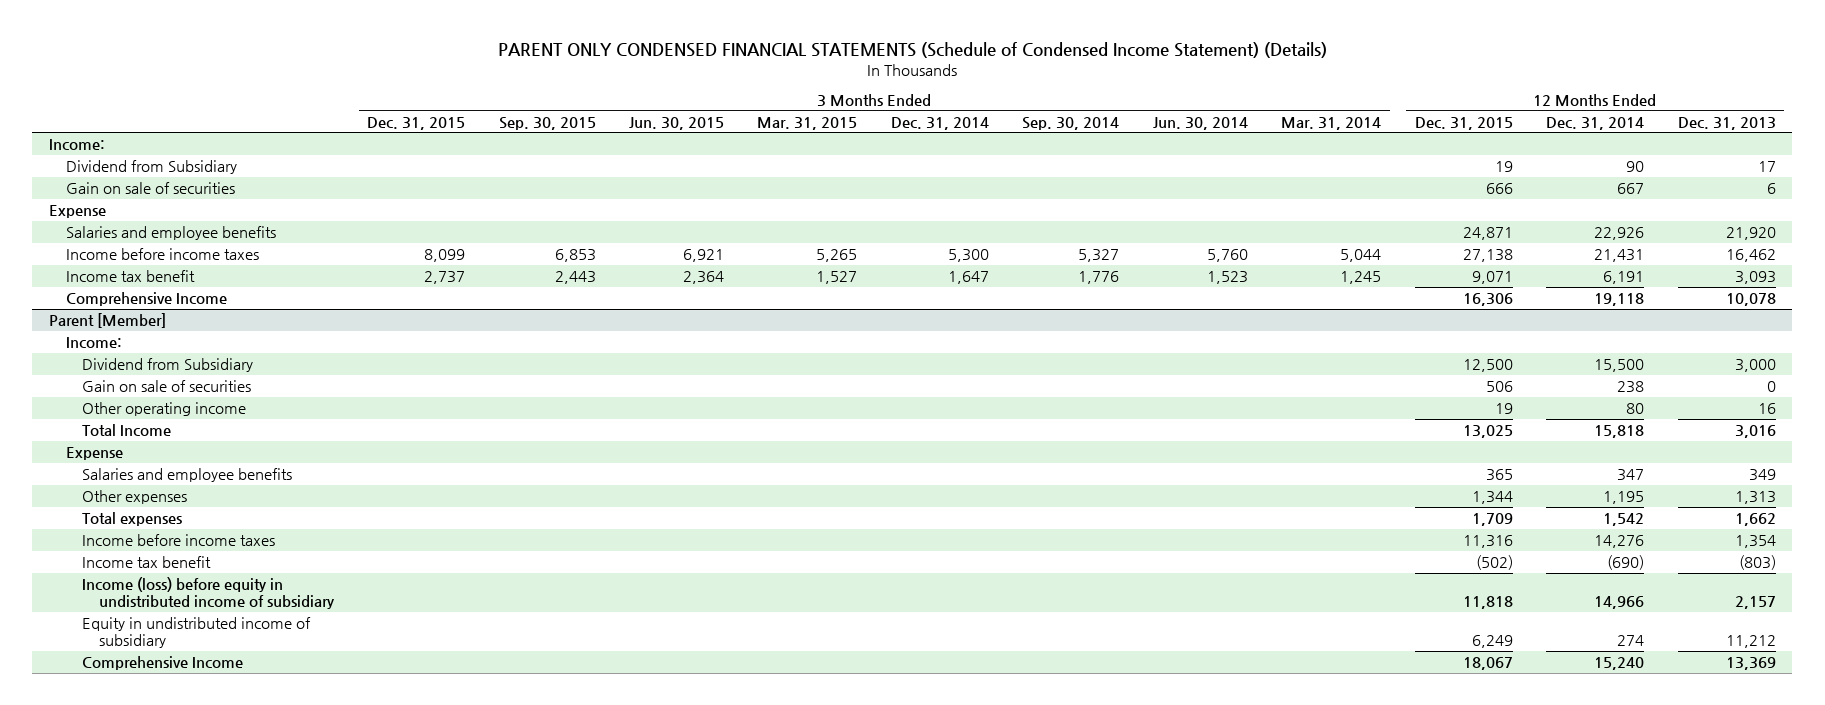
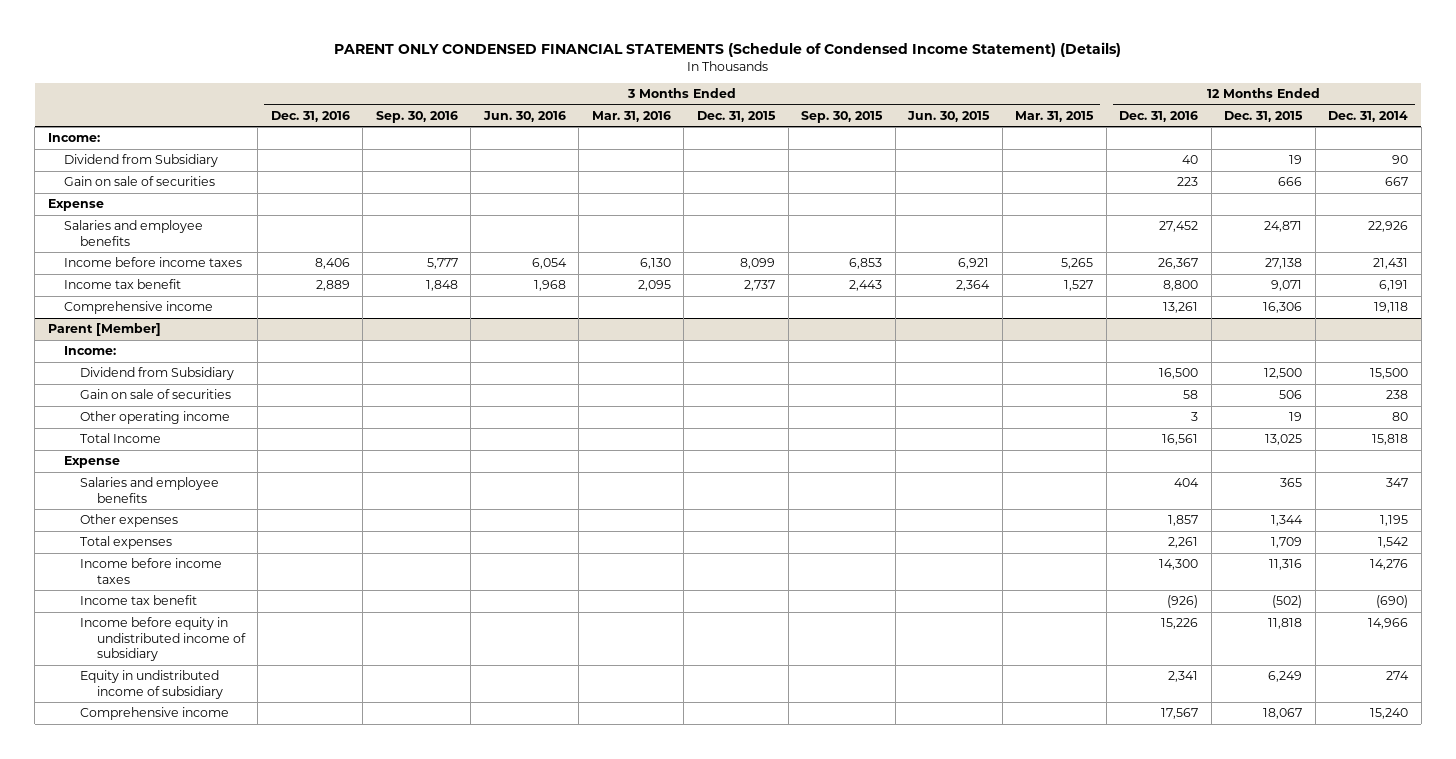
[890,116,989,130] Dec. 31, 2014 -> none
[1022,116,1120,130] Sep. 30, 2014 -> none
[1152,116,1248,130] Jun. 30, 2014 -> none
[1281,116,1382,130] Mar. 31, 2014 -> none
[1677,116,1776,130] Dec. 31, 2013 -> none
none -> [270,110,350,122] Dec. 31, 2016
none -> [375,110,458,123] Sep. 30, 2016
none -> [482,110,566,122] Jun. 30, 2016
none -> [591,110,671,122] Mar. 31, 2016
none -> [1119,110,1199,122] Dec. 31, 2016
[65,291,227,306] Comprehensive Income -> [64,301,214,315] Comprehensive income
[82,576,335,609] Income (loss) before equity in undistributed income of subsidiary -> [80,617,246,662] Income before equity in undistributed income of subsidiary
[82,655,244,670] Comprehensive Income -> [80,707,230,721] Comprehensive income

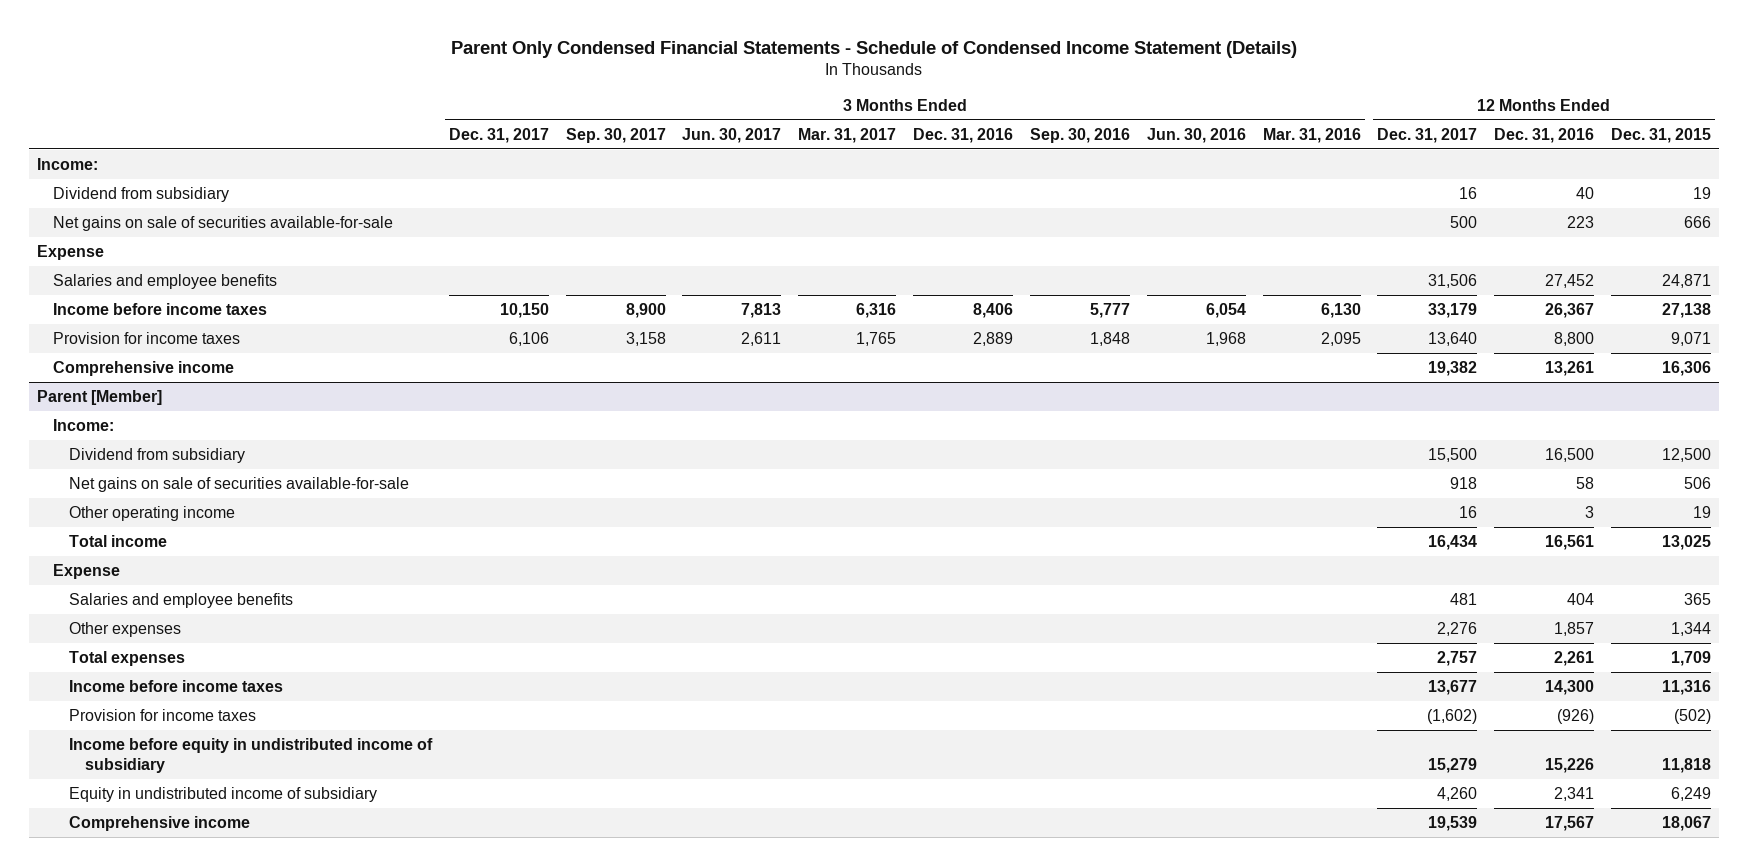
[334,42,1122,58] PARENT ONLY CONDENSED FINANCIAL STATEMENTS (Schedule of Condensed Income Statement) (Details) -> [451,40,1298,58] Parent Only Condensed Financial Statements - Schedule of Condensed Income Statement (Details)
[697,110,777,122] Dec. 31, 2015 -> none
[801,110,884,123] Sep. 30, 2015 -> none
[907,110,991,122] Jun. 30, 2015 -> none
[1015,110,1095,122] Mar. 31, 2015 -> none
[1328,110,1409,122] Dec. 31, 2014 -> none
none -> [448,127,549,143] Dec. 31, 2017
none -> [565,127,666,143] Sep. 30, 2017
none -> [682,127,782,143] Jun. 30, 2017
none -> [798,127,897,143] Mar. 31, 2017
none -> [1377,127,1478,143] Dec. 31, 2017
[64,154,219,168] Dividend from Subsidiary -> [53,186,230,202] Dividend from subsidiary
[64,176,216,187] Gain on sale of securities -> [53,215,394,231] Net gains on sale of securities available-for-sale
[64,279,182,290] Income tax benefit -> [53,331,241,344] Provision for income taxes
[80,367,235,381] Dividend from Subsidiary -> [69,447,246,463] Dividend from subsidiary
[80,389,232,400] Gain on sale of securities -> [69,476,410,492] Net gains on sale of securities available-for-sale
[80,433,162,444] Total Income -> [69,534,168,547] Total income
[80,595,198,606] Income tax benefit -> [69,708,257,721] Provision for income taxes

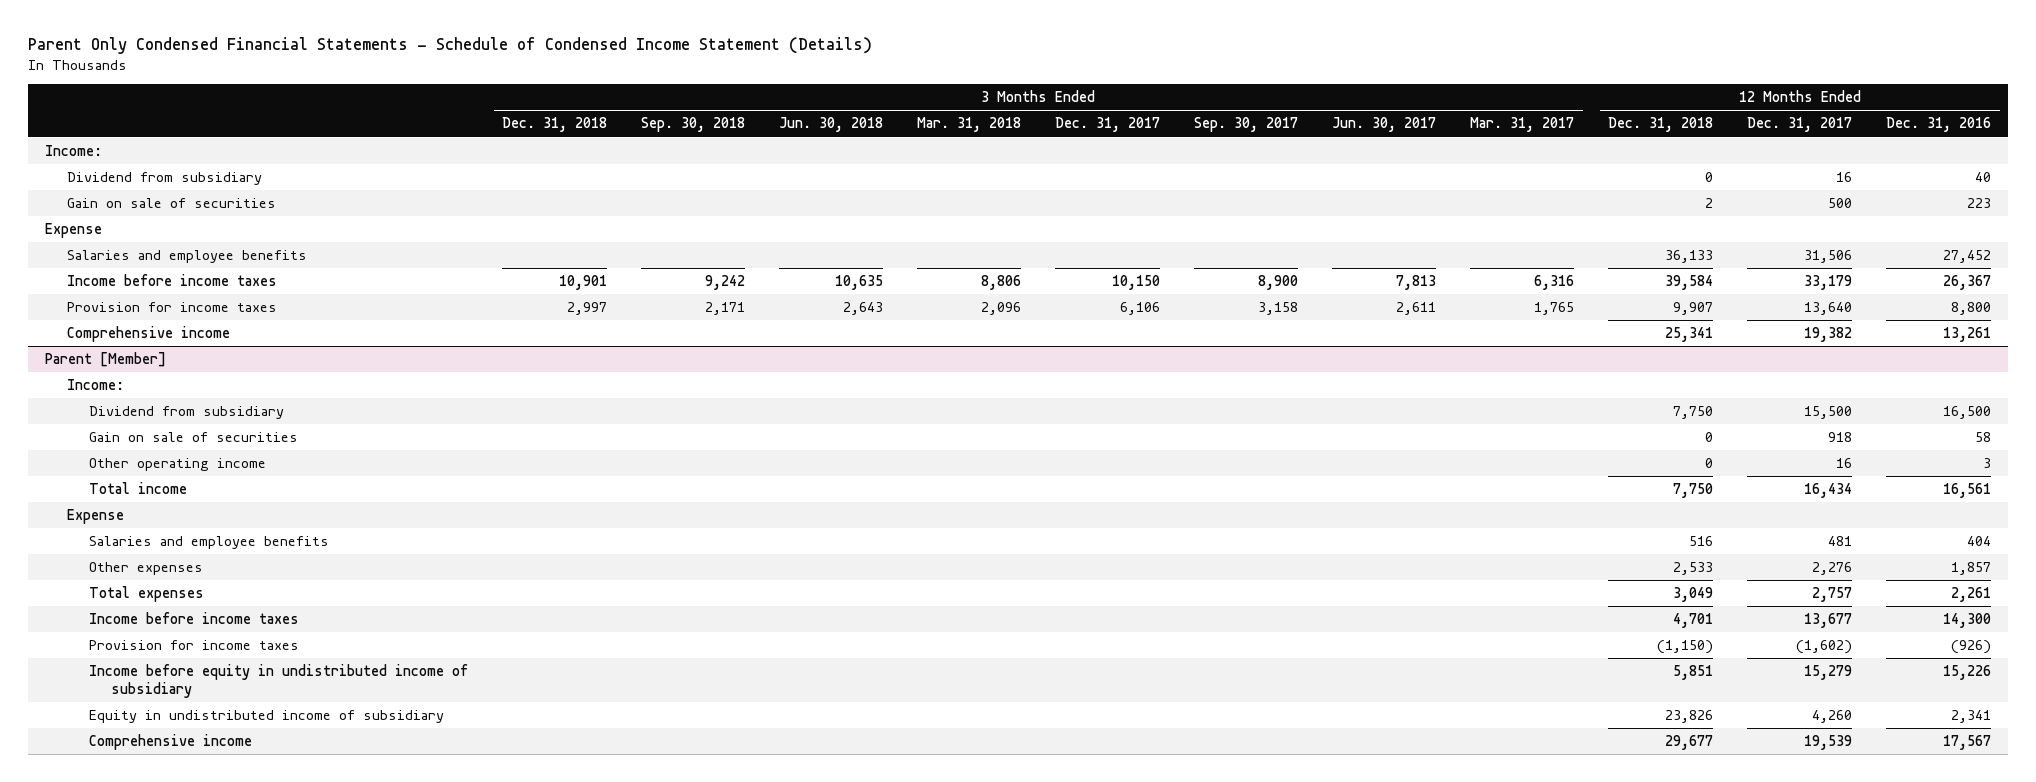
[913,127,1014,143] Dec. 31, 2016 -> none
[1029,127,1130,143] Sep. 30, 2016 -> none
[1146,127,1246,143] Jun. 30, 2016 -> none
[1262,127,1361,143] Mar. 31, 2016 -> none
[1610,127,1711,143] Dec. 31, 2015 -> none
none -> [502,117,608,133] Dec. 31, 2018
none -> [641,117,746,133] Sep. 30, 2018
none -> [779,117,884,133] Jun. 30, 2018
none -> [917,117,1022,133] Mar. 31, 2018
none -> [1608,117,1714,133] Dec. 31, 2018
[53,215,394,231] Net gains on sale of securities available-for-sale -> [66,198,276,209] Gain on sale of securities
[69,476,410,492] Net gains on sale of securities available-for-sale -> [89,432,299,443] Gain on sale of securities

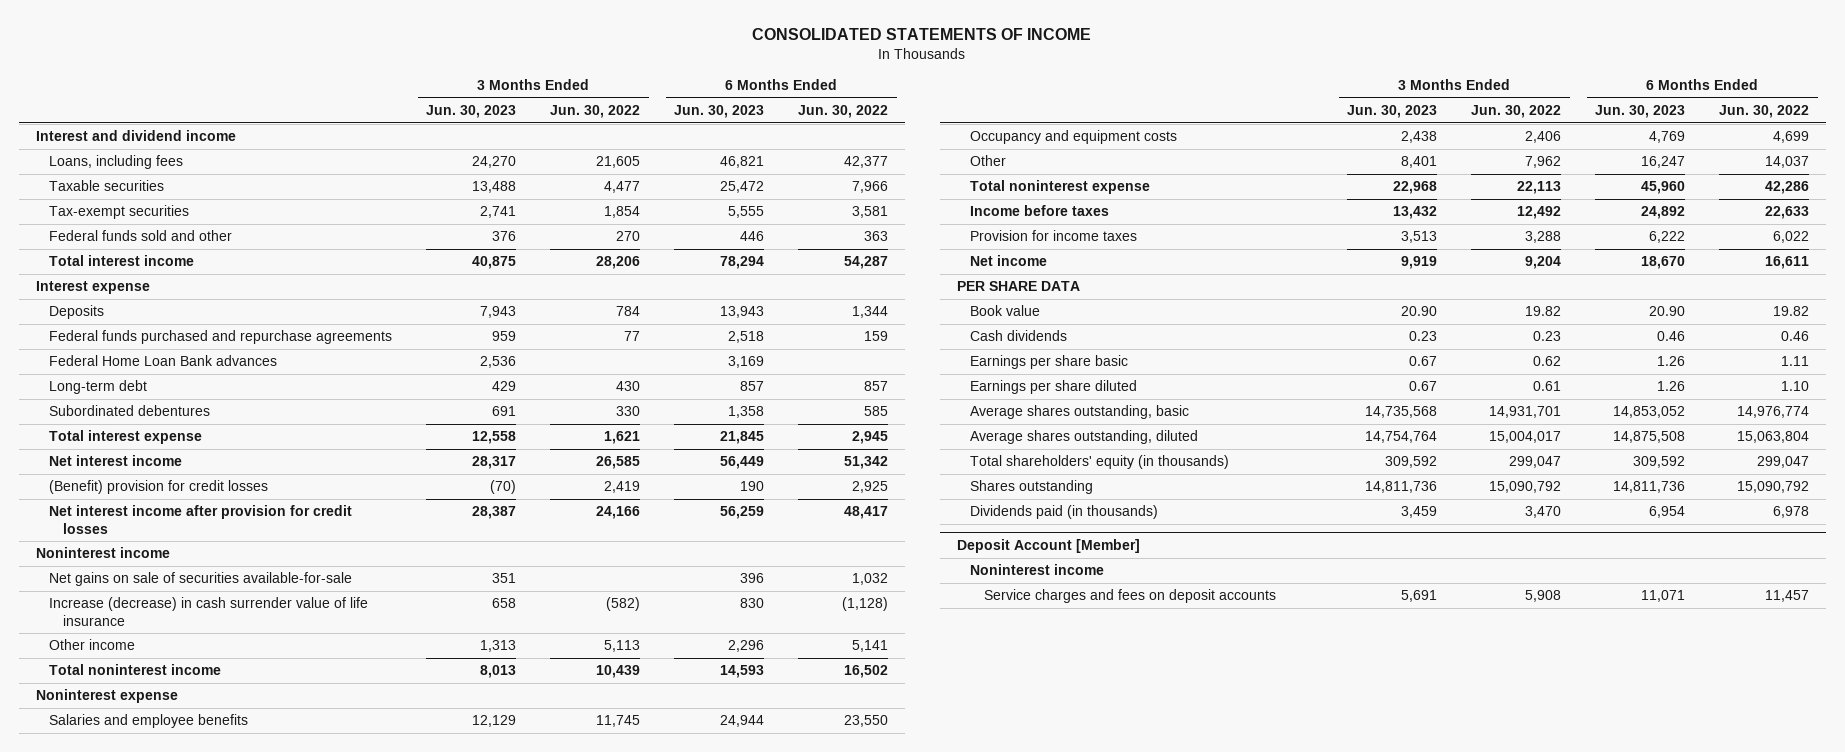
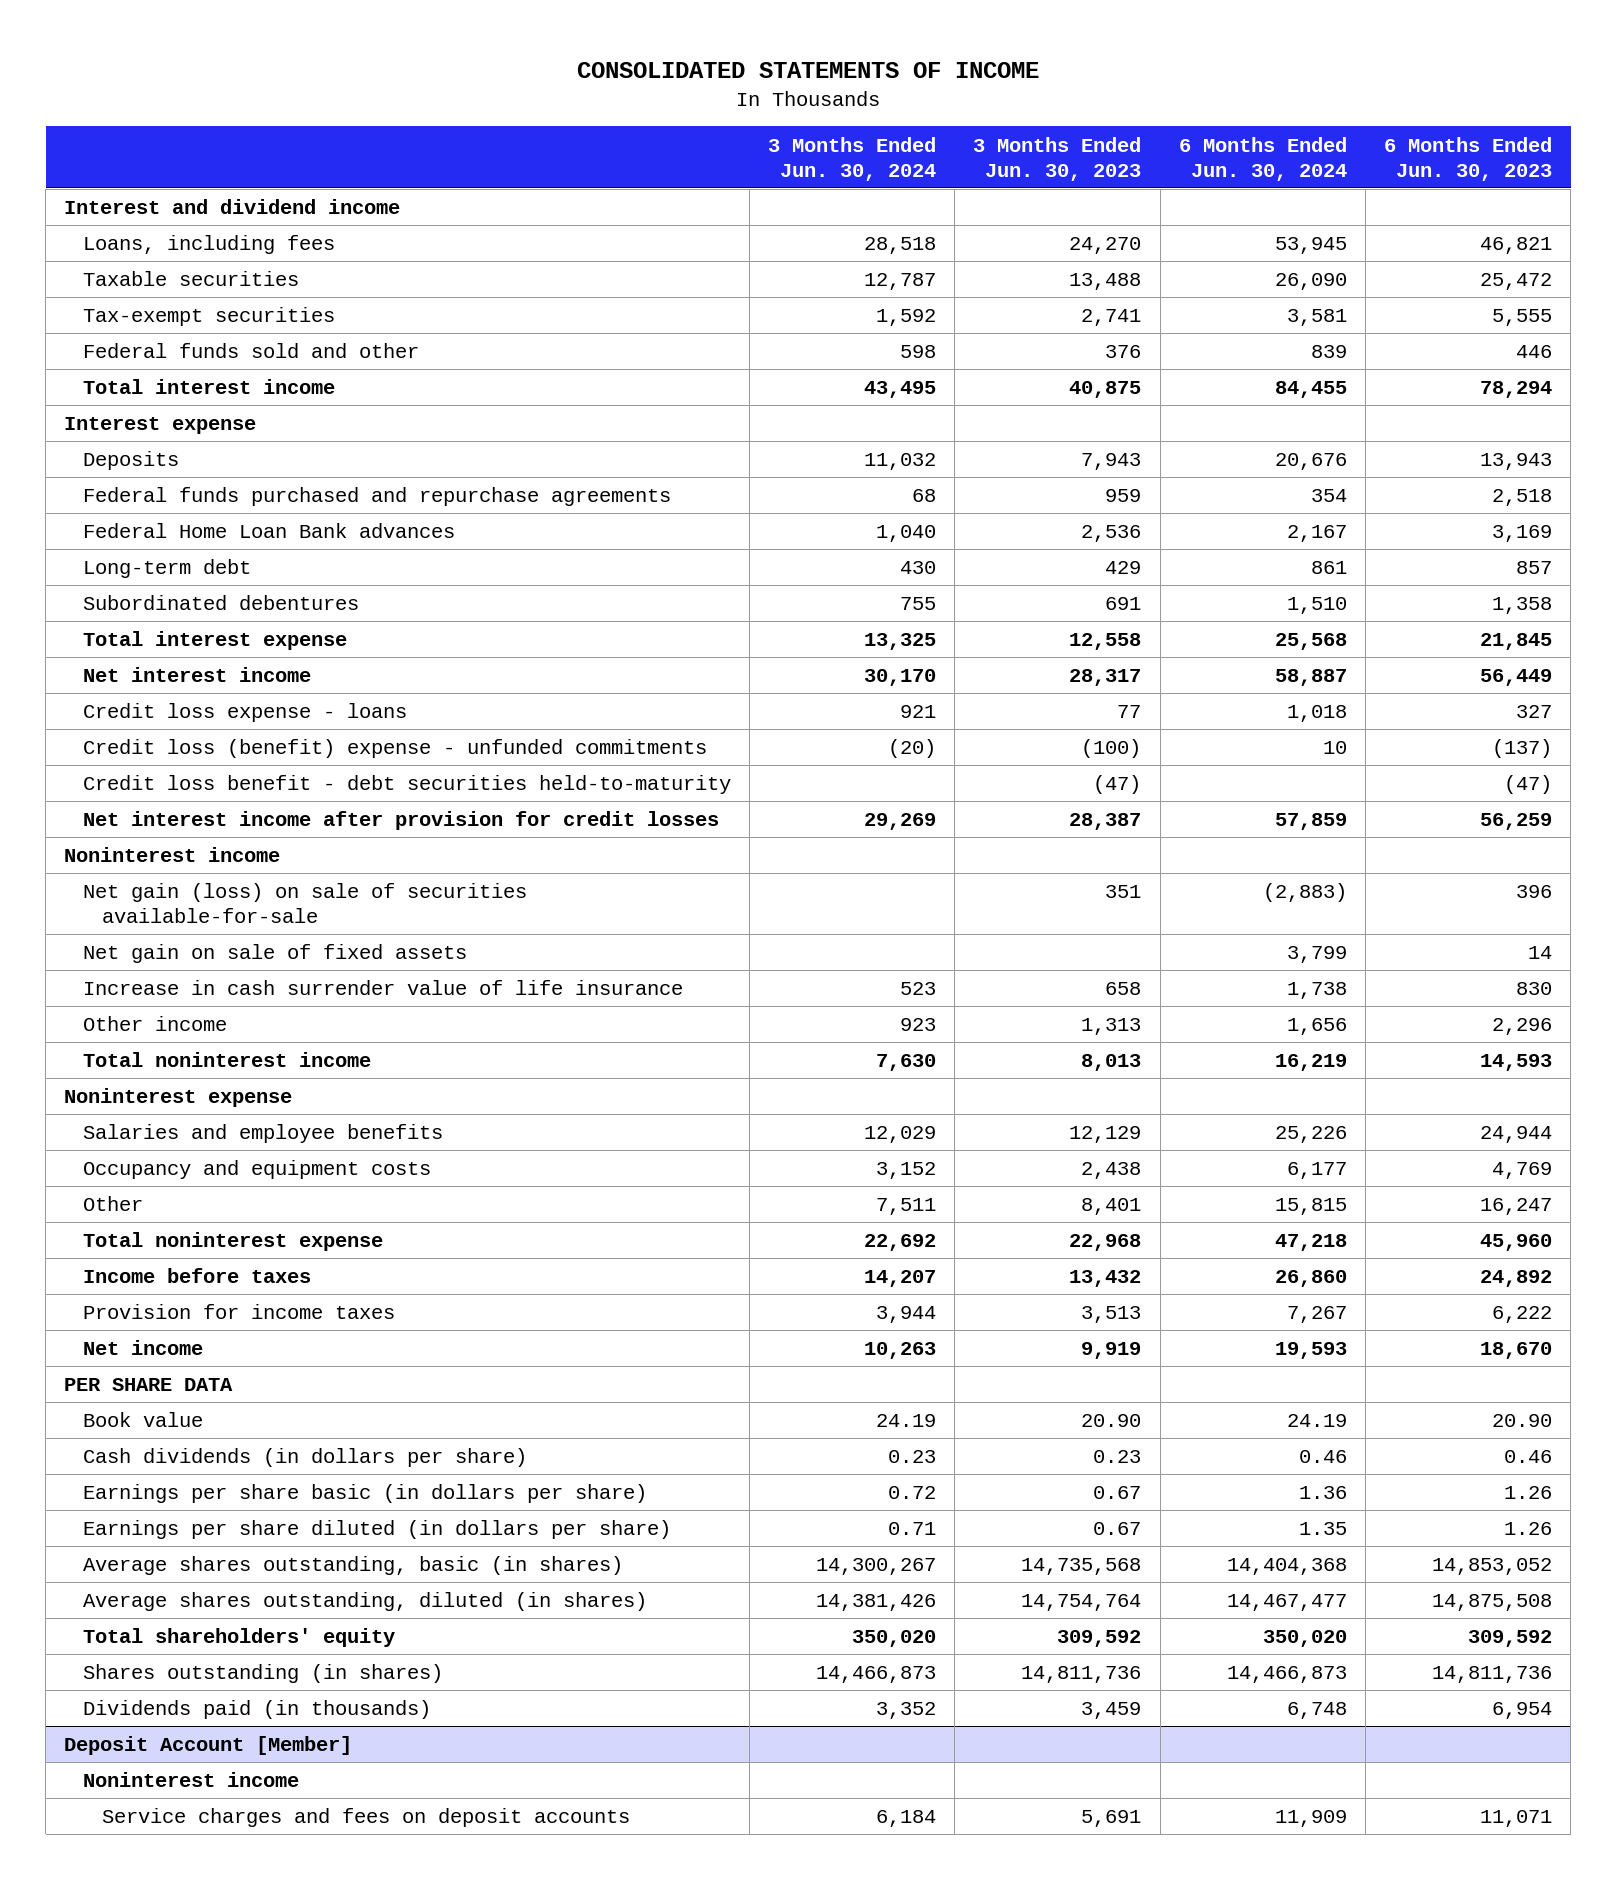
[550,105,641,119] Jun. 30, 2022 -> none
[798,105,889,119] Jun. 30, 2022 -> none
none -> [768,136,937,181] 3 Months Ended Jun. 30, 2024
none -> [1178,136,1347,181] 6 Months Ended Jun. 30, 2024
[49,480,269,495] (Benefit) provision for credit losses -> [83,703,408,723] Credit loss expense - loans
[490,480,517,495] (70) -> [1117,705,1142,719] 77
[740,481,765,492] 190 -> [1515,705,1552,719] 327
none -> [83,739,708,759] Credit loss (benefit) expense - unfunded commitments
none -> [83,775,732,795] Credit loss benefit - debt securities held-to-maturity
[49,572,353,587] Net gains on sale of securities available-for-sale -> [83,883,528,924] Net gain (loss) on sale of securities available-for-sale
none -> [83,944,468,964] Net gain on sale of fixed assets
[49,597,369,626] Increase (decrease) in cash surrender value of life insurance -> [83,980,684,996] Increase in cash surrender value of life insurance
[970,330,1068,342] Cash dividends -> [83,1448,528,1468] Cash dividends (in dollars per share)
[970,355,1129,370] Earnings per share basic -> [83,1484,648,1504] Earnings per share basic (in dollars per share)
[970,380,1138,395] Earnings per share diluted -> [83,1520,672,1540] Earnings per share diluted (in dollars per share)
[970,405,1190,420] Average shares outstanding, basic -> [83,1556,624,1576] Average shares outstanding, basic (in shares)
[970,430,1199,445] Average shares outstanding, diluted -> [83,1592,648,1612] Average shares outstanding, diluted (in shares)
[970,455,1230,470] Total shareholders' equity (in thousands) -> [83,1628,396,1648] Total shareholders' equity
[970,480,1094,495] Shares outstanding -> [83,1664,444,1684] Shares outstanding (in shares)

